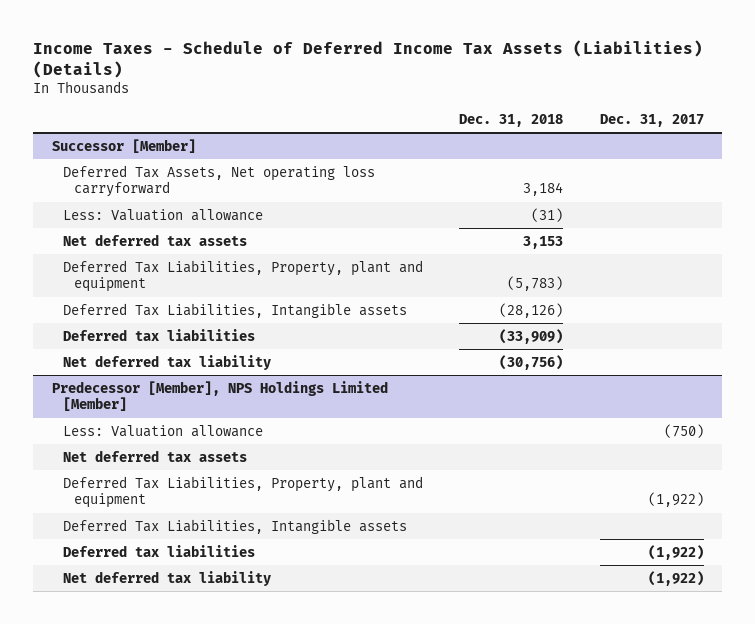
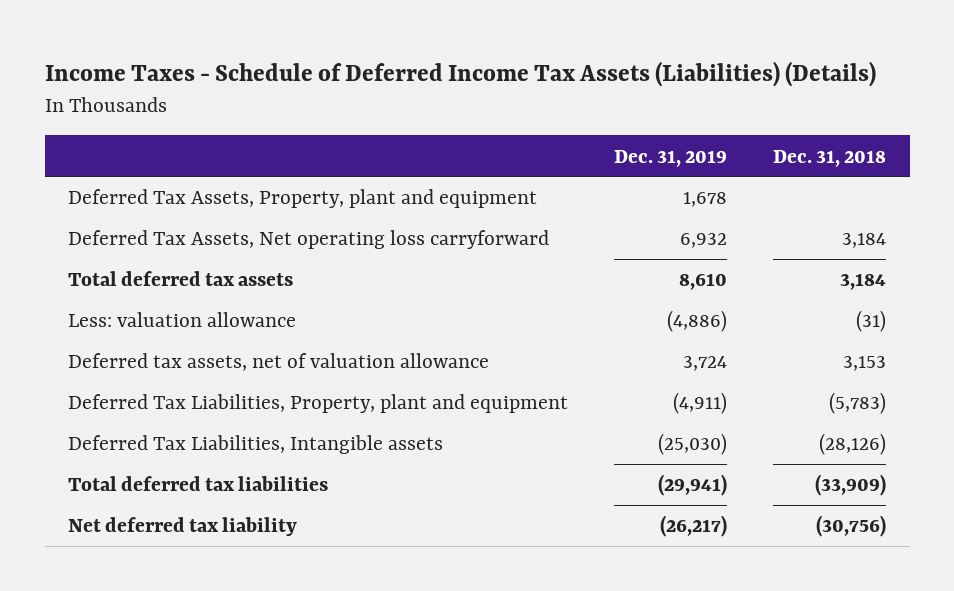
[599,113,704,127] Dec. 31, 2017 -> none
none -> [614,149,728,167] Dec. 31, 2019
[51,138,196,153] Successor [Member] -> none
none -> [67,189,537,209] Deferred Tax Assets, Property, plant and equipment
none -> [67,271,293,287] Total deferred tax assets
[62,208,263,221] Less: Valuation allowance -> [67,312,296,328] Less: valuation allowance
[62,233,247,246] Net deferred tax assets -> [67,353,489,372] Deferred tax assets, net of valuation allowance
[62,328,255,341] Deferred tax liabilities -> [67,476,328,492] Total deferred tax liabilities
[51,380,388,412] Predecessor [Member], NPS Holdings Limited [Member] -> none
[62,424,263,437] Less: Valuation allowance -> none
[62,449,247,462] Net deferred tax assets -> none
[62,475,423,509] Deferred Tax Liabilities, Property, plant and equipment -> none
[62,518,407,534] Deferred Tax Liabilities, Intangible assets -> none
[62,544,255,557] Deferred tax liabilities -> none
[62,570,271,586] Net deferred tax liability -> none

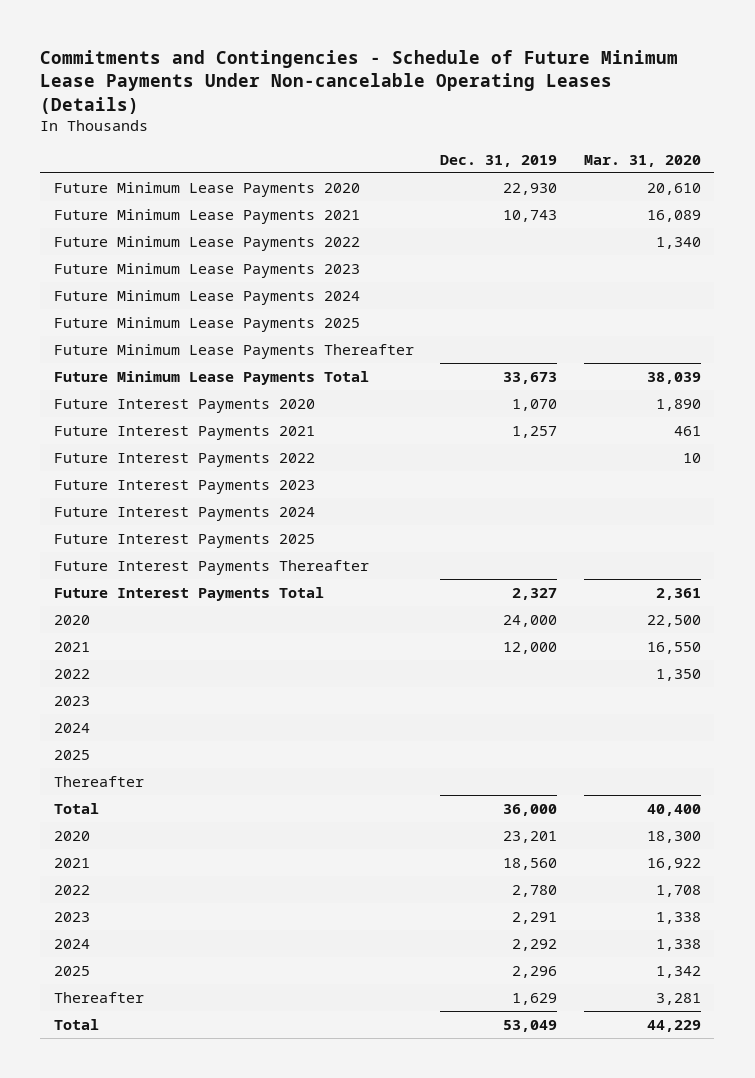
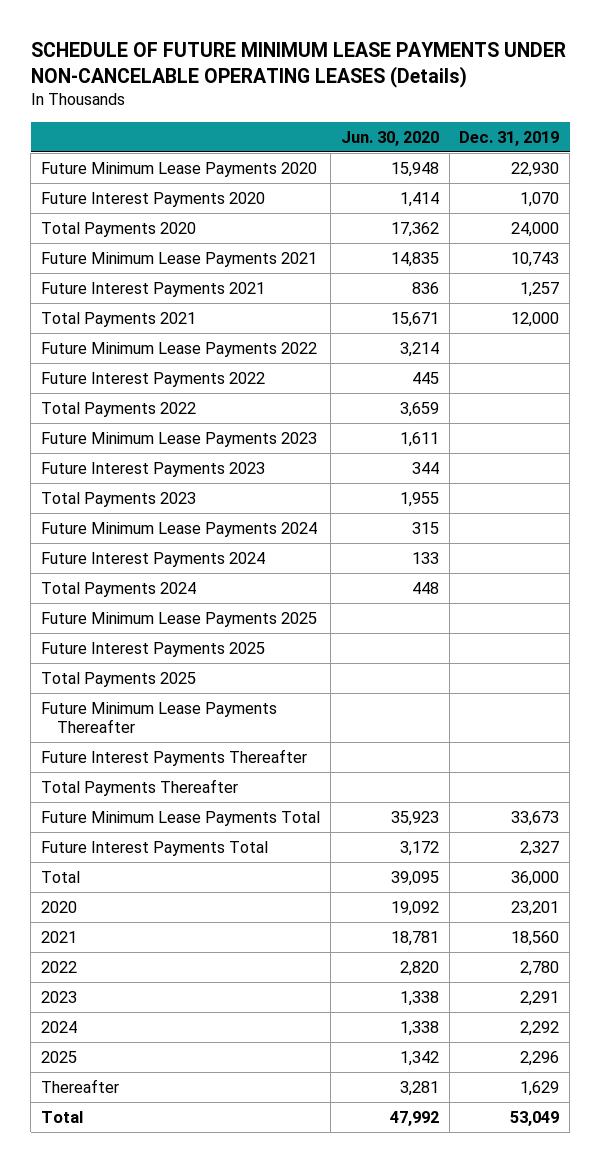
[40,49,679,114] Commitments and Contingencies - Schedule of Future Minimum Lease Payments Under Non-cancelable Operating Leases (Details) -> [30,41,566,88] SCHEDULE OF FUTURE MINIMUM LEASE PAYMENTS UNDER NON-CANCELABLE OPERATING LEASES (Details)
[584,154,702,167] Mar. 31, 2020 -> none
none -> [340,130,439,146] Jun. 30, 2020
none -> [40,221,196,237] Total Payments 2020
[53,208,360,224] Future Minimum Lease Payments 2021 -> [40,251,317,267] Future Minimum Lease Payments 2021
none -> [40,311,196,327] Total Payments 2021
[53,235,360,251] Future Minimum Lease Payments 2022 -> [40,341,317,357] Future Minimum Lease Payments 2022
none -> [40,401,196,417] Total Payments 2022
[53,262,360,278] Future Minimum Lease Payments 2023 -> [40,431,317,447] Future Minimum Lease Payments 2023
none -> [40,491,196,507] Total Payments 2023
[53,289,360,305] Future Minimum Lease Payments 2024 -> [40,521,317,537] Future Minimum Lease Payments 2024
none -> [40,581,196,597] Total Payments 2024
[53,316,360,332] Future Minimum Lease Payments 2025 -> [40,611,317,627] Future Minimum Lease Payments 2025
none -> [40,671,196,687] Total Payments 2025
[53,343,414,359] Future Minimum Lease Payments Thereafter -> [40,701,277,734] Future Minimum Lease Payments Thereafter
none -> [40,778,238,796] Total Payments Thereafter
[53,370,369,385] Future Minimum Lease Payments Total -> [40,810,320,826] Future Minimum Lease Payments Total
[53,614,90,625] 2020 -> none
[53,641,90,652] 2021 -> none
[53,668,90,679] 2022 -> none
[53,695,90,706] 2023 -> none
[53,722,90,733] 2024 -> none
[53,749,90,760] 2025 -> none
[53,775,144,787] Thereafter -> none

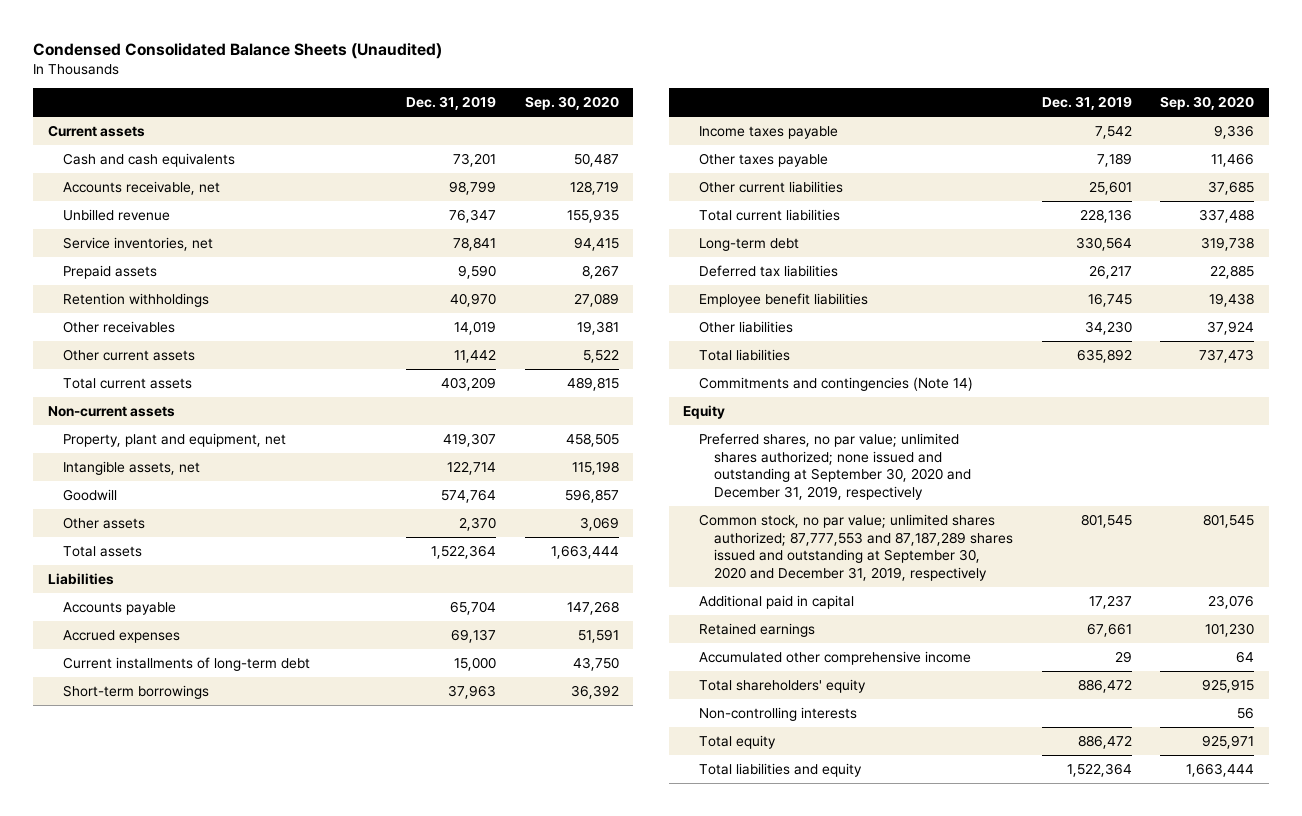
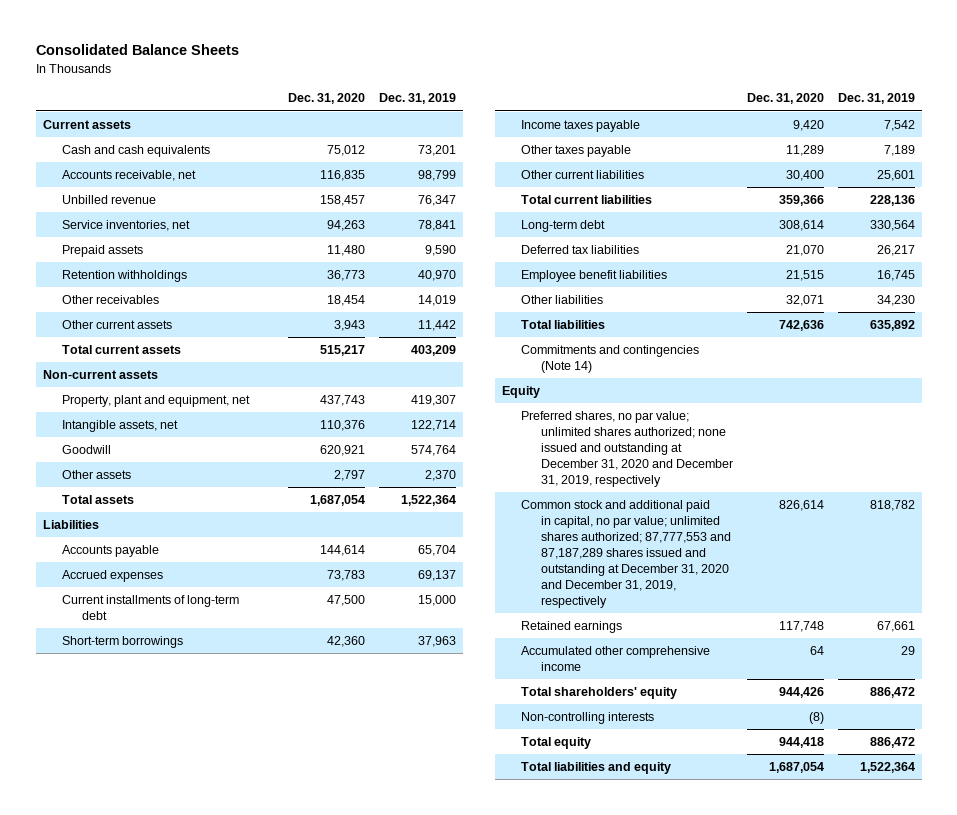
[33,43,443,60] Condensed Consolidated Balance Sheets (Unaudited) -> [35,44,239,56] Consolidated Balance Sheets
[525,96,620,111] Sep. 30, 2020 -> none
none -> [287,93,365,105] Dec. 31, 2020
[698,594,854,609] Additional paid in capital -> none
[698,432,972,501] Preferred shares, no par value; unlimited shares authorized; none issued and outstanding at September 30, 2020 and December 31, 2019, respectively -> [521,411,733,488] Preferred shares, no par value; unlimited shares authorized; none issued and outstanding at December 31, 2020 and December 31, 2019, respectively
[698,513,1014,582] Common stock, no par value; unlimited shares authorized; 87,777,553 and 87,187,289 shares issued and outstanding at September 30, 2020 and December 31, 2019, respectively -> [521,500,731,609] Common stock and additional paid in capital, no par value; unlimited shares authorized; 87,777,553 and 87,187,289 shares issued and outstanding at December 31, 2020 and December 31, 2019, respectively
[1080,513,1132,528] 801,545 -> [869,500,915,512] 818,782

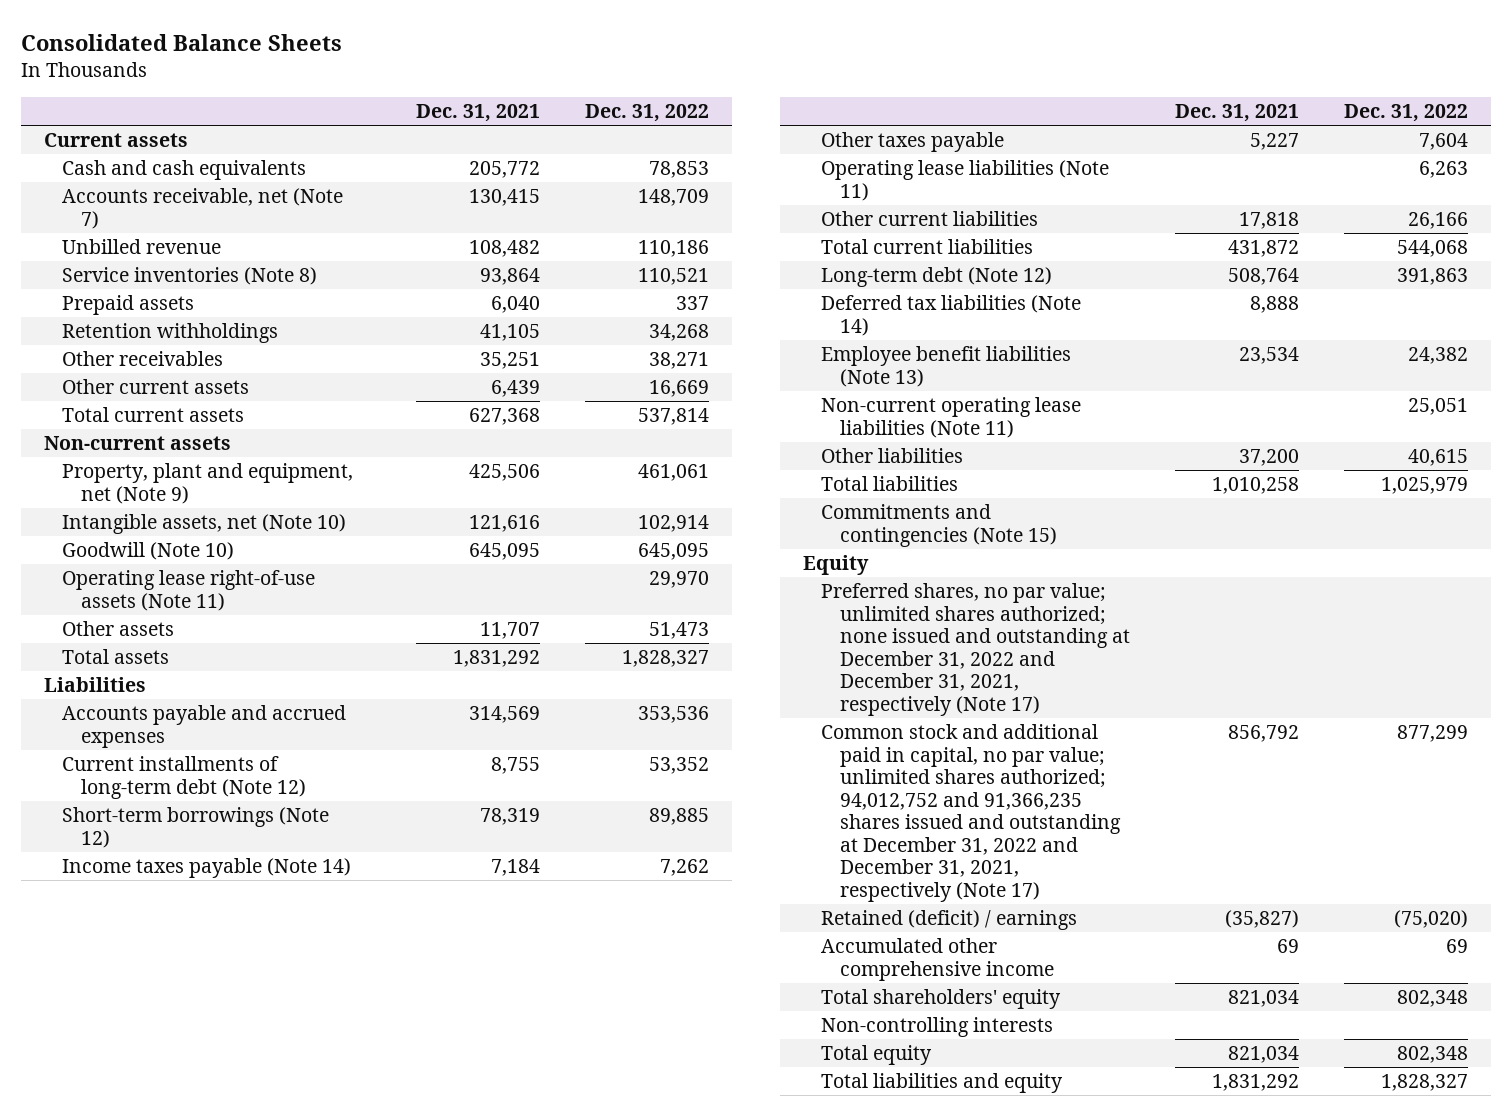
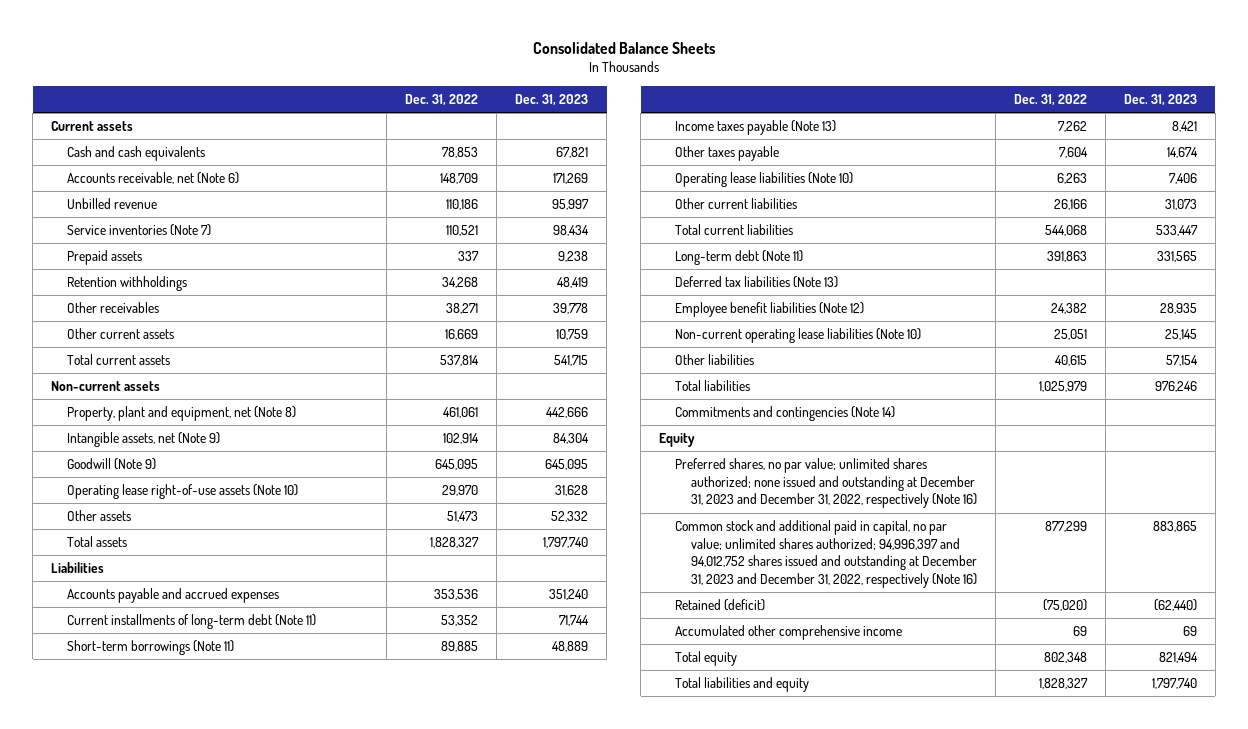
[416,103,541,122] Dec. 31, 2021 -> none
none -> [515,93,589,106] Dec. 31, 2023
[62,188,344,229] Accounts receivable, net (Note 7) -> [66,172,239,185] Accounts receivable, net (Note 6)
[62,267,318,286] Service inventories (Note 8) -> [66,224,211,237] Service inventories (Note 7)
[62,463,354,504] Property, plant and equipment, net (Note 9) -> [66,406,296,422] Property, plant and equipment, net (Note 8)
[62,514,347,535] Intangible assets, net (Note 10) -> [66,432,220,448] Intangible assets, net (Note 9)
[62,542,235,561] Goodwill (Note 10) -> [66,458,156,471] Goodwill (Note 9)
[62,570,316,611] Operating lease right-of-use assets (Note 11) -> [66,484,298,500] Operating lease right-of-use assets (Note 10)
[62,756,306,799] Current installments of long-term debt (Note 12) -> [66,614,316,630] Current installments of long-term debt (Note 11)
[62,807,330,848] Short-term borrowings (Note 12) -> [66,640,234,656] Short-term borrowings (Note 11)
[62,858,352,879] Income taxes payable (Note 14) -> [675,120,837,136] Income taxes payable (Note 13)
[821,160,1110,201] Operating lease liabilities (Note 11) -> [675,172,854,188] Operating lease liabilities (Note 10)
[821,267,1053,288] Long-term debt (Note 12) -> [675,250,804,266] Long-term debt (Note 11)
[821,295,1082,336] Deferred tax liabilities (Note 14) -> [675,276,839,289] Deferred tax liabilities (Note 13)
[821,346,1072,387] Employee benefit liabilities (Note 13) -> [675,302,865,318] Employee benefit liabilities (Note 12)
[821,397,1082,438] Non-current operating lease liabilities (Note 11) -> [675,328,922,344] Non-current operating lease liabilities (Note 10)
[821,504,1057,547] Commitments and contingencies (Note 15) -> [675,406,896,422] Commitments and contingencies (Note 14)
[821,583,1130,716] Preferred shares, no par value; unlimited shares authorized; none issued and outstanding at December 31, 2022 and December 31, 2021, respectively (Note 17) -> [675,458,977,509] Preferred shares, no par value; unlimited shares authorized; none issued and outstanding at December 31, 2023 and December 31, 2022, respectively (Note 16)
[821,724,1121,902] Common stock and additional paid in capital, no par value; unlimited shares authorized; 94,012,752 and 91,366,235 shares issued and outstanding at December 31, 2022 and December 31, 2021, respectively (Note 17) -> [675,520,977,588] Common stock and additional paid in capital, no par value; unlimited shares authorized; 94,996,397 and 94,012,752 shares issued and outstanding at December 31, 2023 and December 31, 2022, respectively (Note 16)
[821,910,1078,931] Retained (deficit) / earnings -> [675,599,766,612] Retained (deficit)
[821,989,1062,1010] Total shareholders' equity -> none
[821,1017,1054,1038] Non-controlling interests -> none

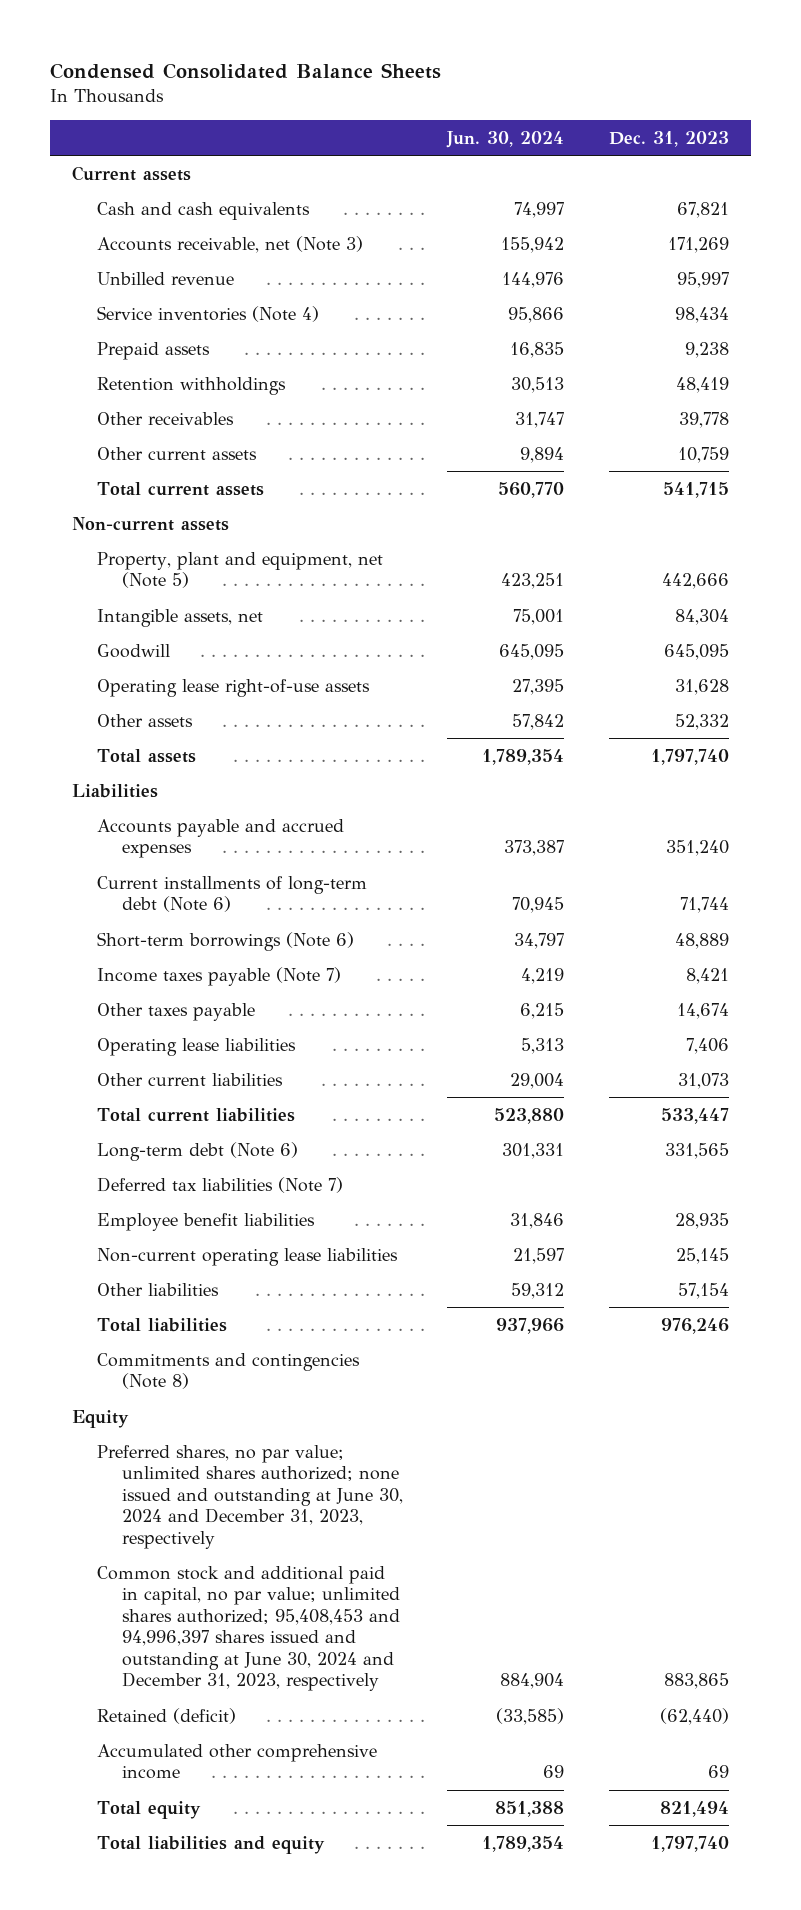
[532,41,715,54] Consolidated Balance Sheets -> [50,62,442,79] Condensed Consolidated Balance Sheets
[405,93,479,106] Dec. 31, 2022 -> none
none -> [446,130,565,148] Jun. 30, 2024
[66,172,239,185] Accounts receivable, net (Note 6) -> [97,235,364,253] Accounts receivable, net (Note 3)
[66,224,211,237] Service inventories (Note 7) -> [97,305,320,322] Service inventories (Note 4)
[66,406,296,422] Property, plant and equipment, net (Note 8) -> [97,551,384,589] Property, plant and equipment, net (Note 5)
[66,432,220,448] Intangible assets, net (Note 9) -> [97,608,264,627] Intangible assets, net
[66,458,156,471] Goodwill (Note 9) -> [97,643,171,658] Goodwill
[66,484,298,500] Operating lease right-of-use assets (Note 10) -> [97,678,371,697] Operating lease right-of-use assets
[66,614,316,630] Current installments of long-term debt (Note 11) -> [97,875,368,913] Current installments of long-term debt (Note 6)
[66,640,234,656] Short-term borrowings (Note 11) -> [97,931,355,951] Short-term borrowings (Note 6)
[675,120,837,136] Income taxes payable (Note 13) -> [97,966,342,986] Income taxes payable (Note 7)
[675,172,854,188] Operating lease liabilities (Note 10) -> [97,1037,297,1056] Operating lease liabilities
[675,250,804,266] Long-term debt (Note 11) -> [97,1141,299,1161] Long-term debt (Note 6)
[675,276,839,289] Deferred tax liabilities (Note 13) -> [97,1176,344,1193] Deferred tax liabilities (Note 7)
[675,302,865,318] Employee benefit liabilities (Note 12) -> [97,1212,316,1231] Employee benefit liabilities
[675,328,922,344] Non-current operating lease liabilities (Note 10) -> [97,1247,399,1266] Non-current operating lease liabilities
[675,406,896,422] Commitments and contingencies (Note 14) -> [97,1352,361,1390] Commitments and contingencies (Note 8)
[675,458,977,509] Preferred shares, no par value; unlimited shares authorized; none issued and outstanding at December 31, 2023 and December 31, 2022, respectively (Note 16) -> [97,1444,403,1549] Preferred shares, no par value; unlimited shares authorized; none issued and outstanding at June 30, 2024 and December 31, 2023, respectively
[675,520,977,588] Common stock and additional paid in capital, no par value; unlimited shares authorized; 94,996,397 and 94,012,752 shares issued and outstanding at December 31, 2023 and December 31, 2022, respectively (Note 16) -> [97,1565,400,1692] Common stock and additional paid in capital, no par value; unlimited shares authorized; 95,408,453 and 94,996,397 shares issued and outstanding at June 30, 2024 and December 31, 2023, respectively

